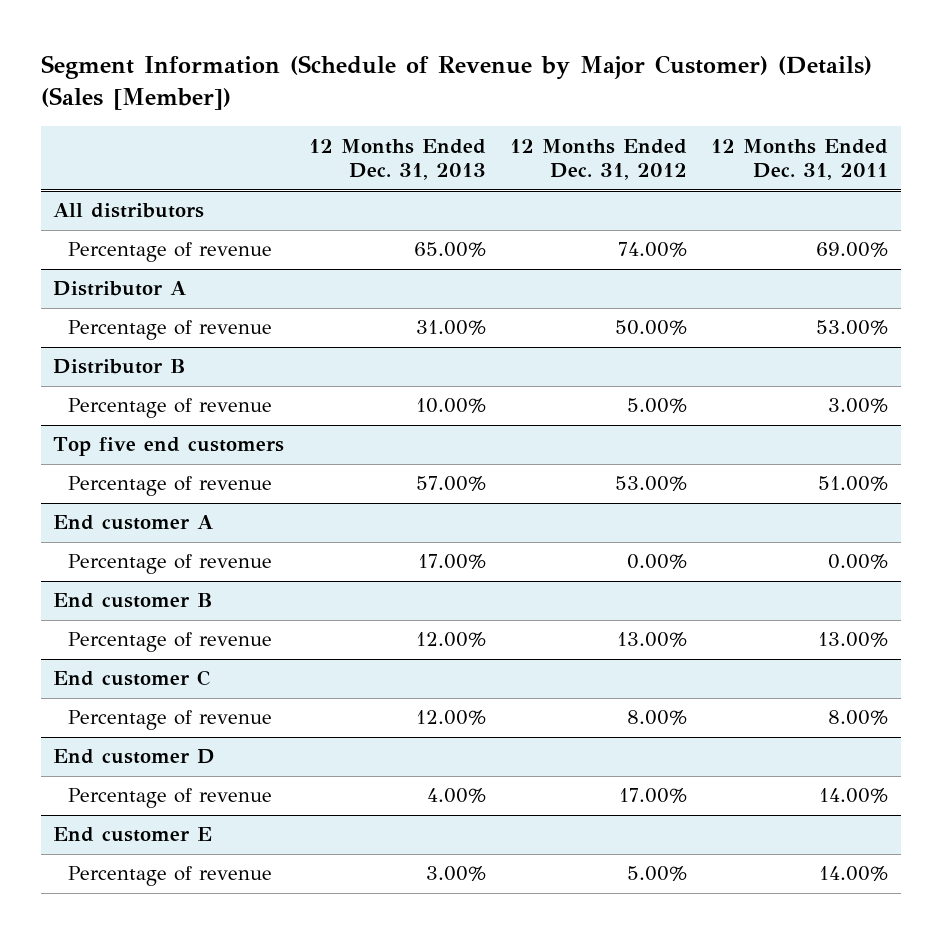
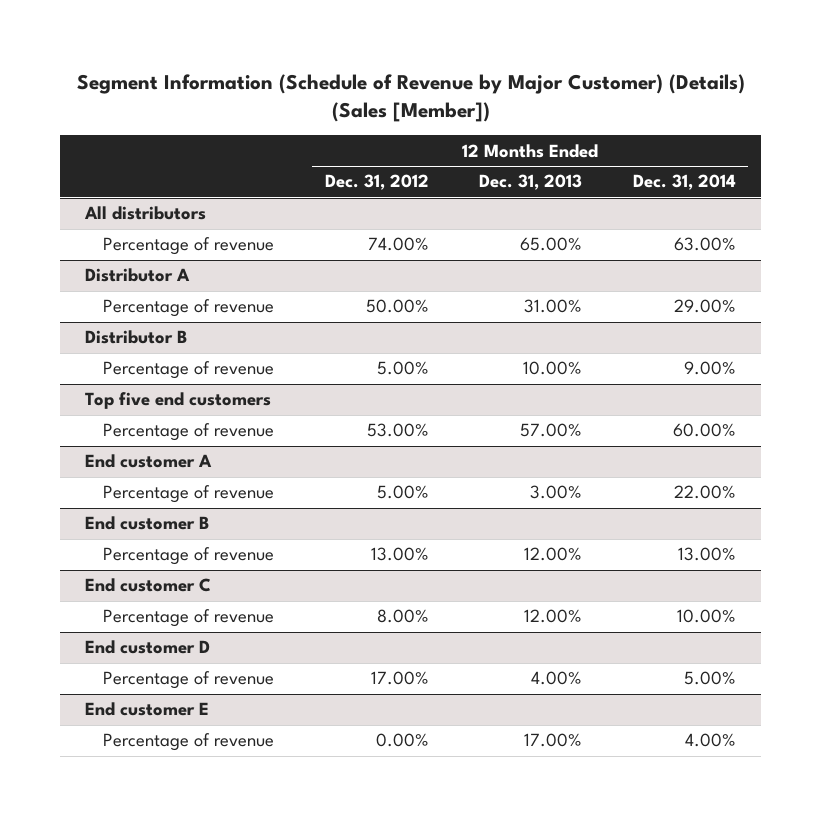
[711,138,889,181] 12 Months Ended Dec. 31, 2011 -> none
none -> [632,174,736,191] Dec. 31, 2014
[417,554,486,570] 17.00% -> [530,485,583,500] 3.00%
[627,554,688,570] 0.00% -> [376,485,429,500] 5.00%
[425,866,486,882] 3.00% -> [524,733,583,748] 17.00%
[627,866,688,882] 5.00% -> [375,733,429,748] 0.00%

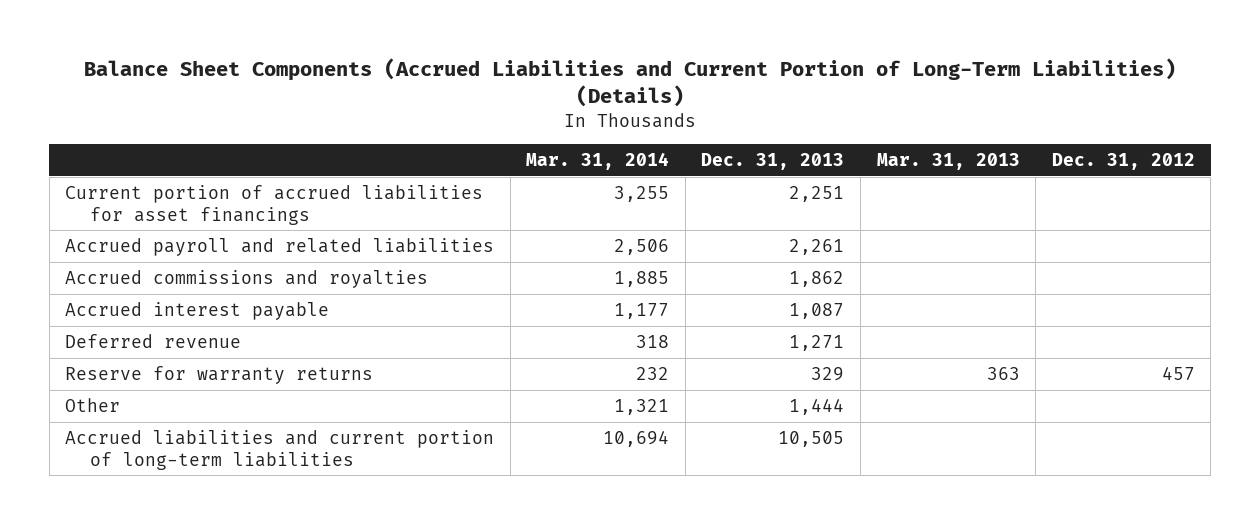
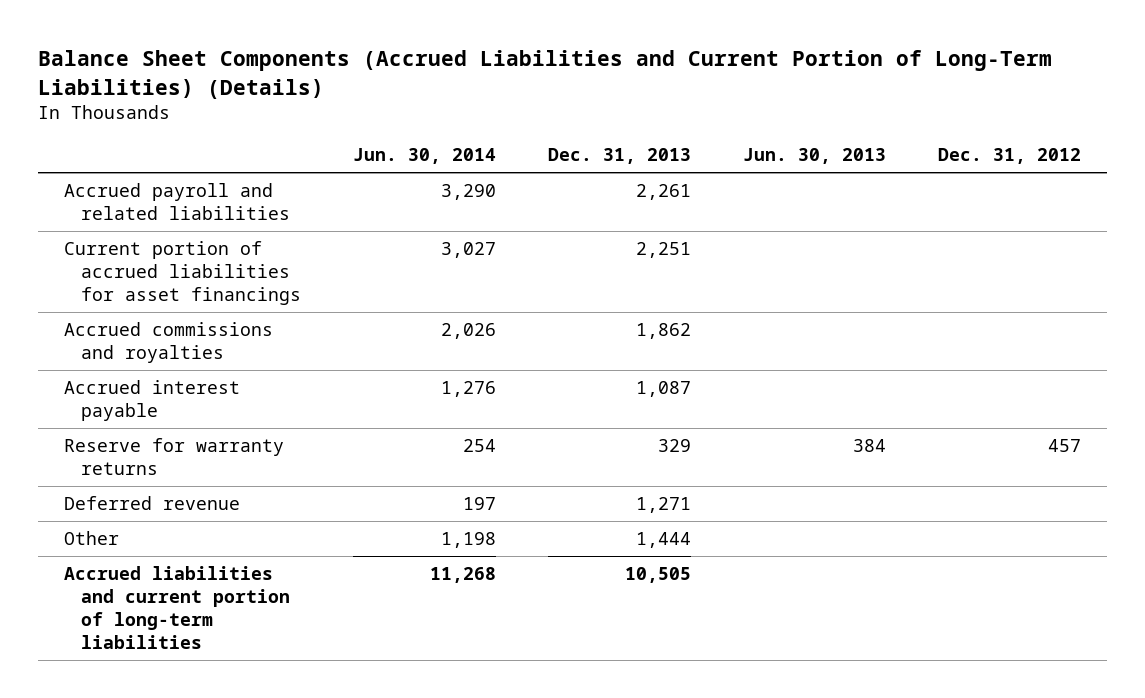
[526,151,670,170] Mar. 31, 2014 -> none
[876,152,1020,170] Mar. 31, 2013 -> none
none -> [352,148,496,165] Jun. 30, 2014
none -> [742,148,886,165] Jun. 30, 2013
[65,184,484,225] Current portion of accrued liabilities for asset financings -> [64,240,301,305] Current portion of accrued liabilities for asset financings
[65,333,242,348] Deferred revenue -> [64,495,241,510] Deferred revenue

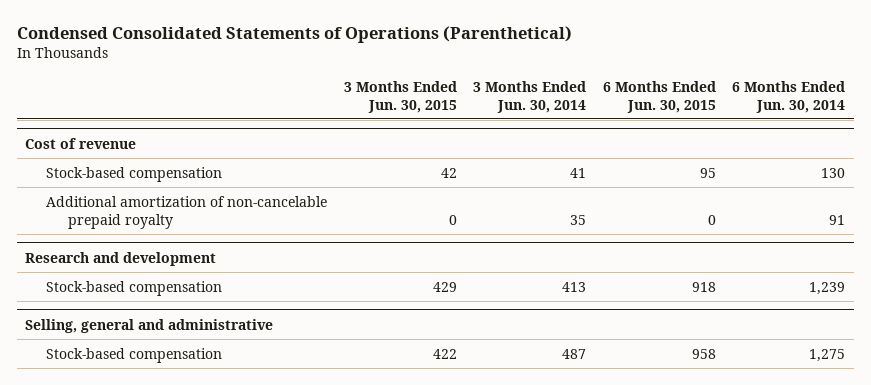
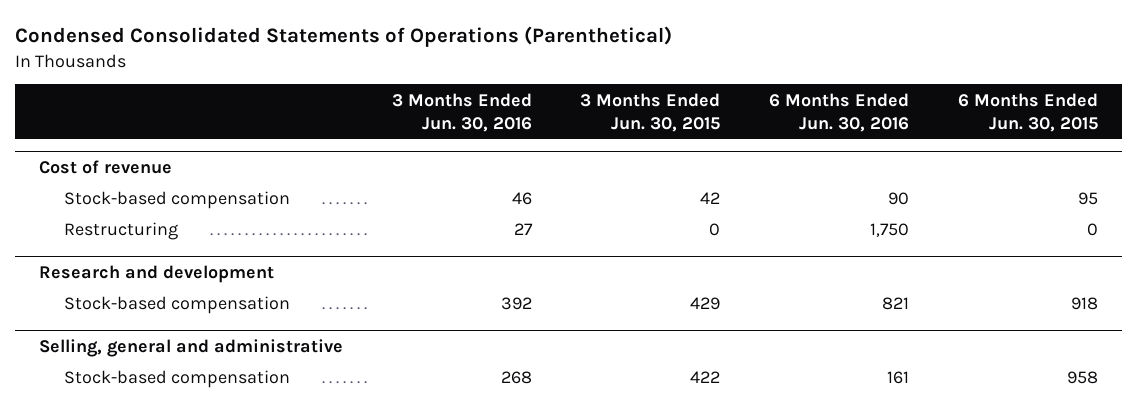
[473,80,587,113] 3 Months Ended Jun. 30, 2014 -> none
[732,80,846,113] 6 Months Ended Jun. 30, 2014 -> none
none -> [391,92,532,132] 3 Months Ended Jun. 30, 2016
none -> [768,92,909,132] 6 Months Ended Jun. 30, 2016
[46,195,328,229] Additional amortization of non-cancelable prepaid royalty -> none
none -> [64,222,179,241] Restructuring

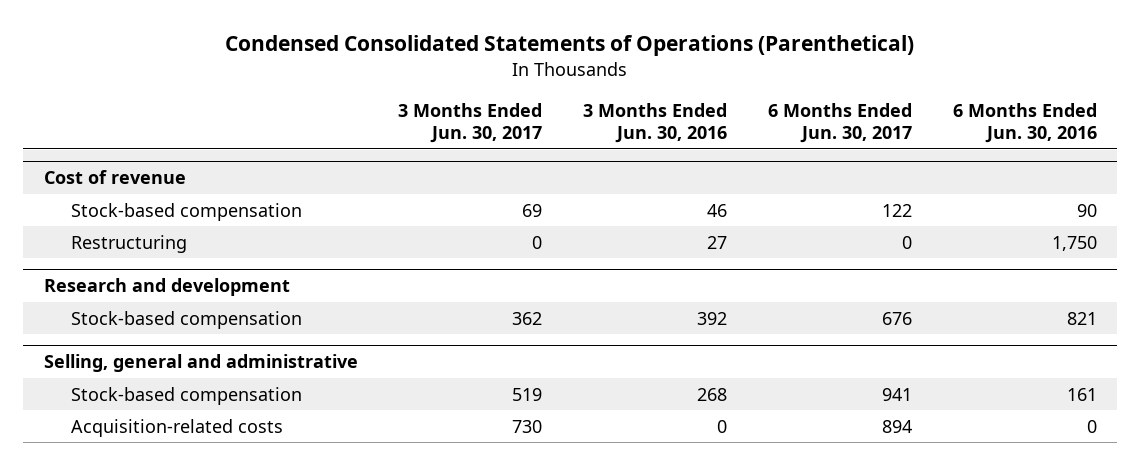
[580,92,721,132] 3 Months Ended Jun. 30, 2015 -> none
[957,92,1098,132] 6 Months Ended Jun. 30, 2015 -> none
none -> [398,102,543,144] 3 Months Ended Jun. 30, 2017
none -> [767,102,912,144] 6 Months Ended Jun. 30, 2017
none -> [70,418,283,437] Acquisition-related costs

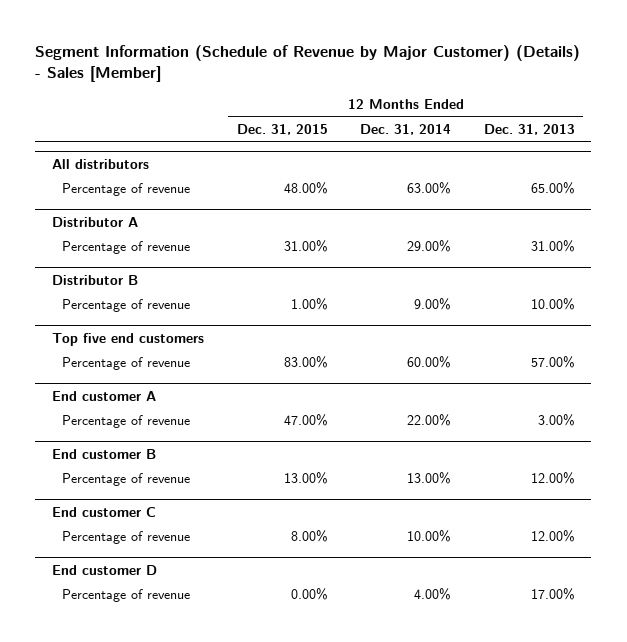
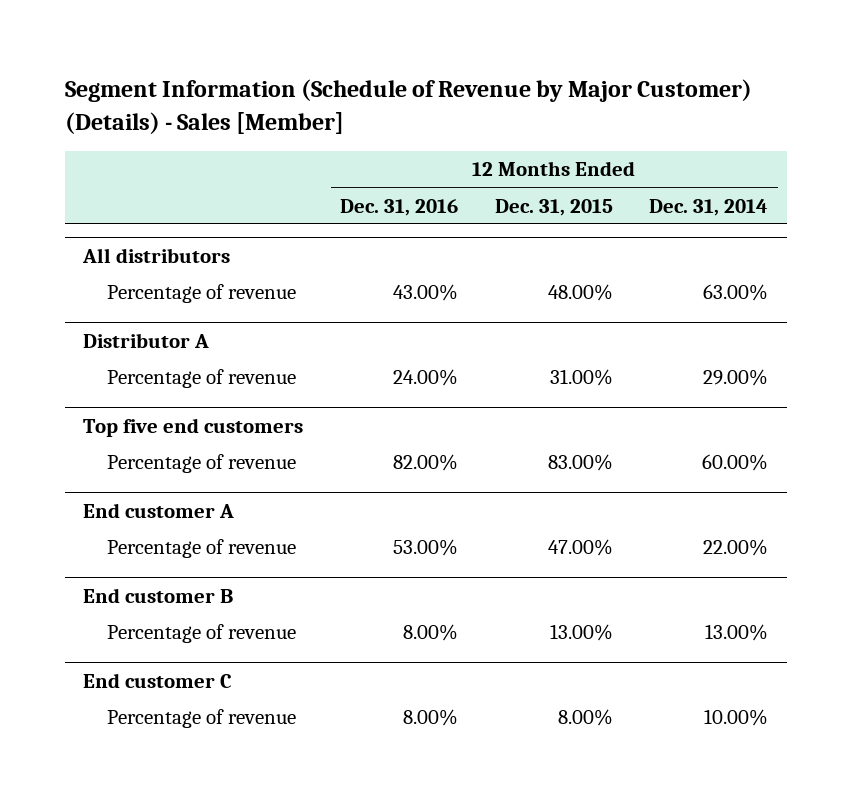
[483,123,575,135] Dec. 31, 2013 -> none
none -> [339,198,458,216] Dec. 31, 2016
[51,274,138,285] Distributor B -> none
[61,299,190,313] Percentage of revenue -> none
[51,564,157,575] End customer D -> none
[61,589,190,603] Percentage of revenue -> none

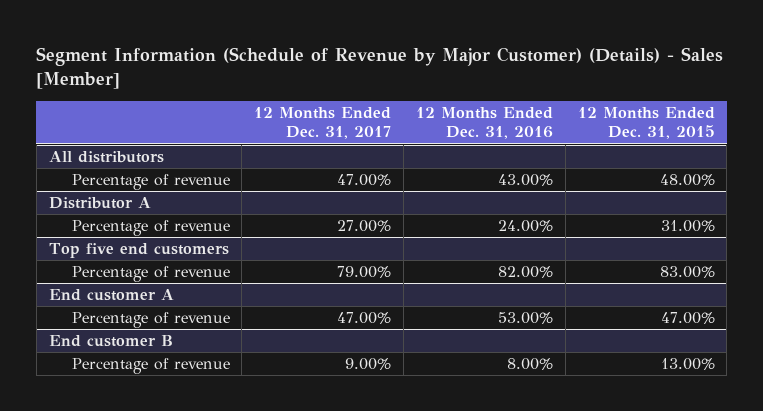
[649,198,769,216] Dec. 31, 2014 -> none
none -> [254,107,392,140] 12 Months Ended Dec. 31, 2017
[83,672,233,688] End customer C -> none
[107,709,297,729] Percentage of revenue -> none

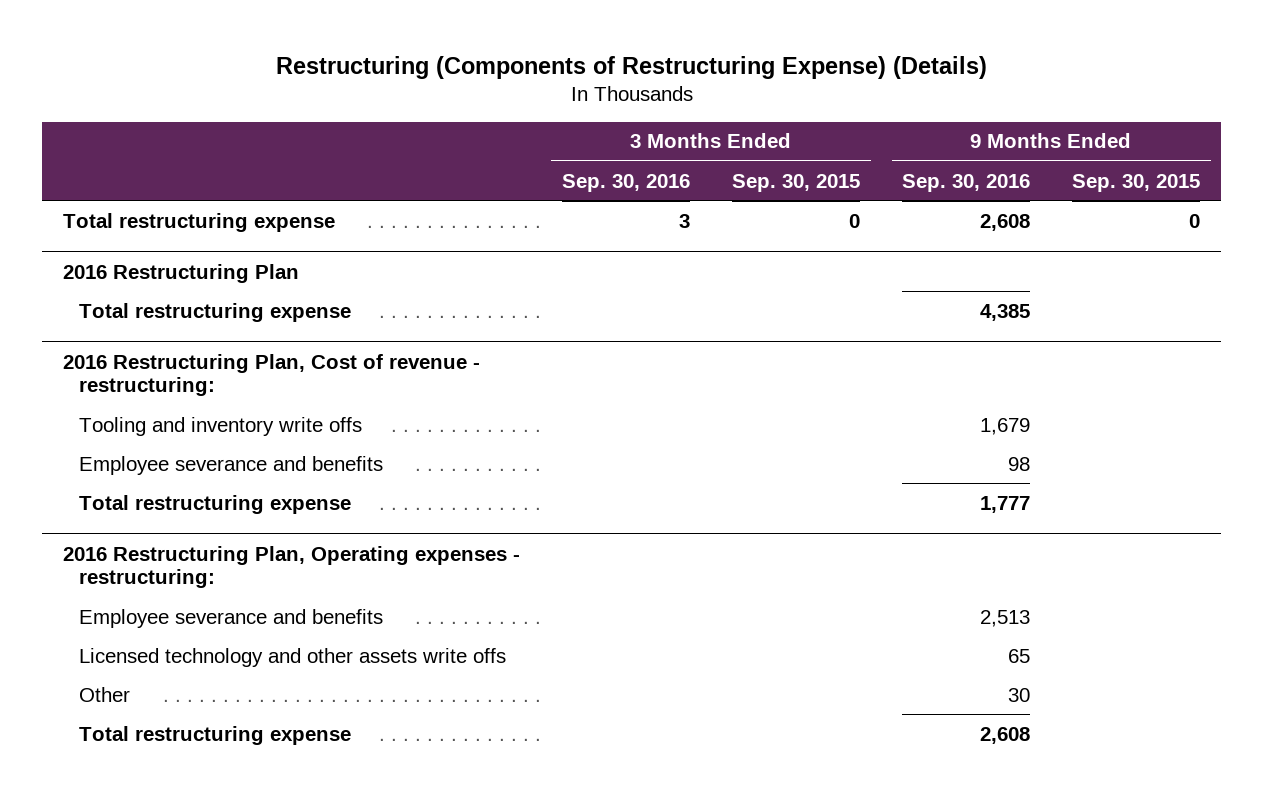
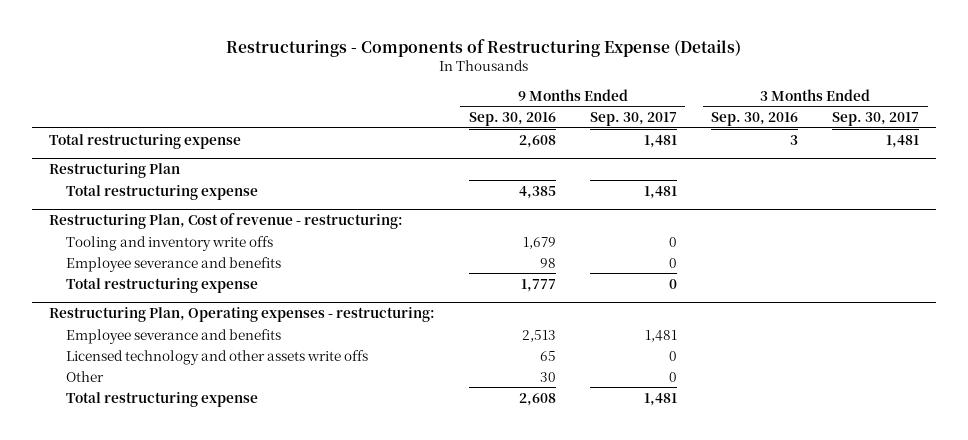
[275,55,987,79] Restructuring (Components of Restructuring Expense) (Details) -> [225,39,741,58] Restructurings - Components of Restructuring Expense (Details)
[732,173,861,192] Sep. 30, 2015 -> none
[1072,173,1201,192] Sep. 30, 2015 -> none
none -> [589,112,677,127] Sep. 30, 2017
none -> [832,112,920,127] Sep. 30, 2017
[62,263,299,283] 2016 Restructuring Plan -> [48,162,180,178] Restructuring Plan
[62,353,480,397] 2016 Restructuring Plan, Cost of revenue - restructuring: -> [48,212,403,229] Restructuring Plan, Cost of revenue - restructuring:
[62,545,520,589] 2016 Restructuring Plan, Operating expenses - restructuring: -> [48,306,435,322] Restructuring Plan, Operating expenses - restructuring:

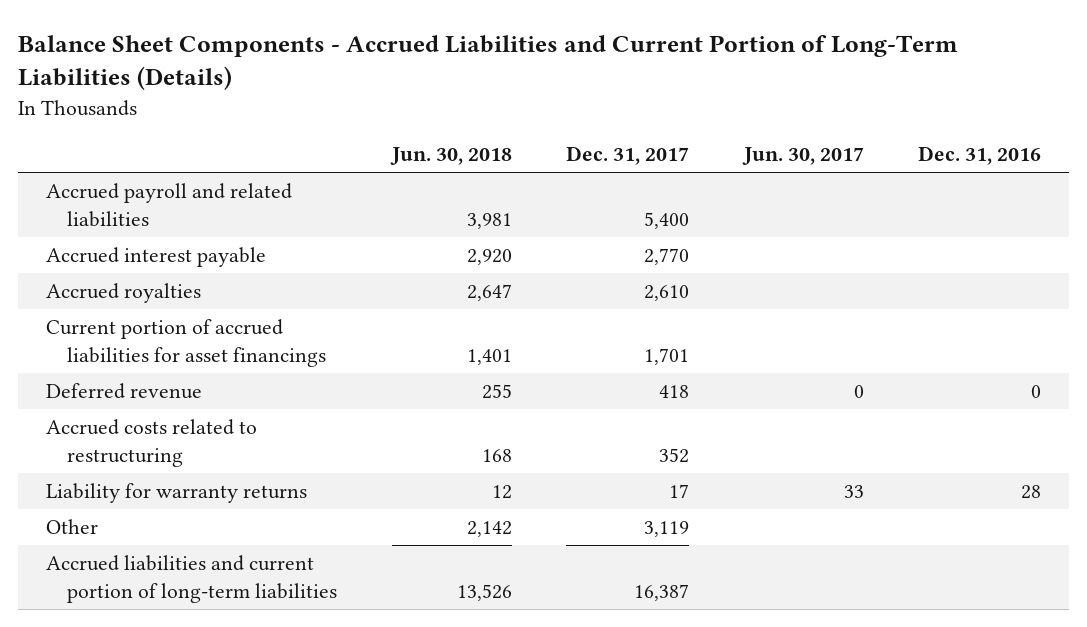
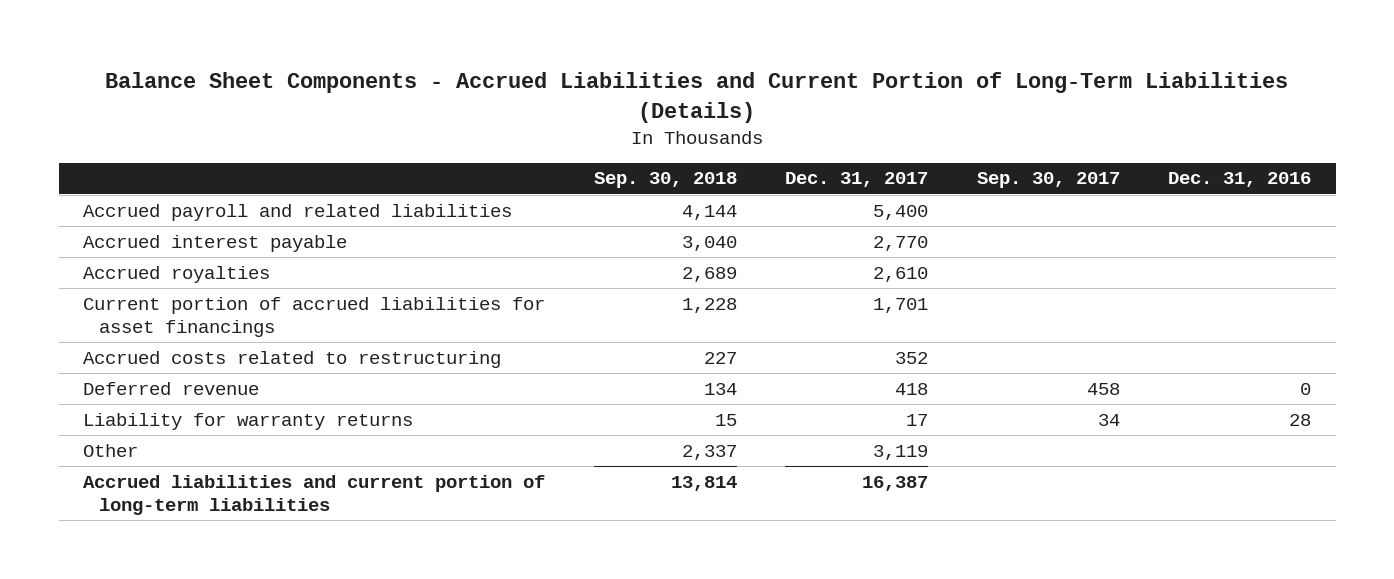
[389,147,512,166] Jun. 30, 2018 -> none
[741,147,864,166] Jun. 30, 2017 -> none
none -> [593,172,737,189] Sep. 30, 2018
none -> [976,172,1120,189] Sep. 30, 2017
[45,382,202,399] Deferred revenue -> [83,381,260,395] Deferred revenue

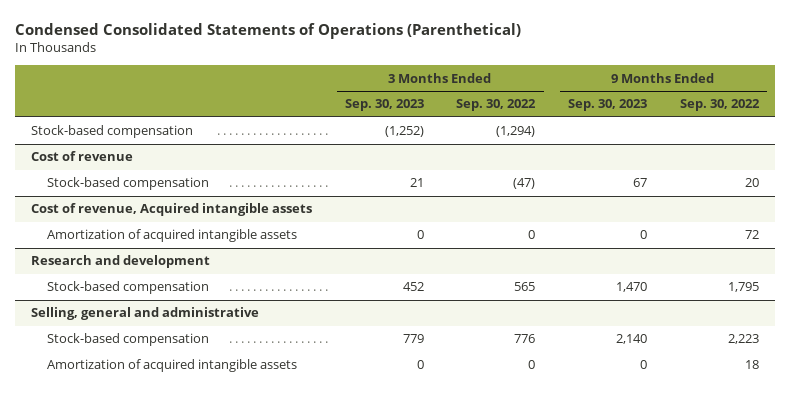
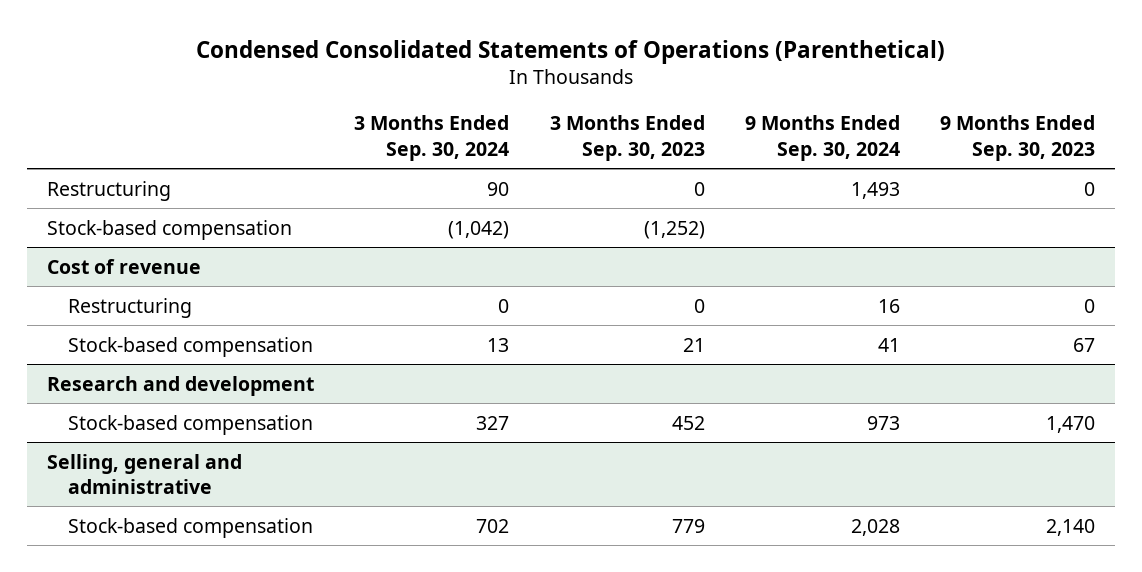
[456,99,537,112] Sep. 30, 2022 -> none
[679,99,760,112] Sep. 30, 2022 -> none
none -> [354,115,510,161] 3 Months Ended Sep. 30, 2024
none -> [744,115,900,161] 9 Months Ended Sep. 30, 2024
none -> [47,180,172,201] Restructuring
none -> [68,297,193,318] Restructuring
[31,203,313,217] Cost of revenue, Acquired intangible assets -> none
[47,229,298,243] Amortization of acquired intangible assets -> none
[47,359,298,373] Amortization of acquired intangible assets -> none

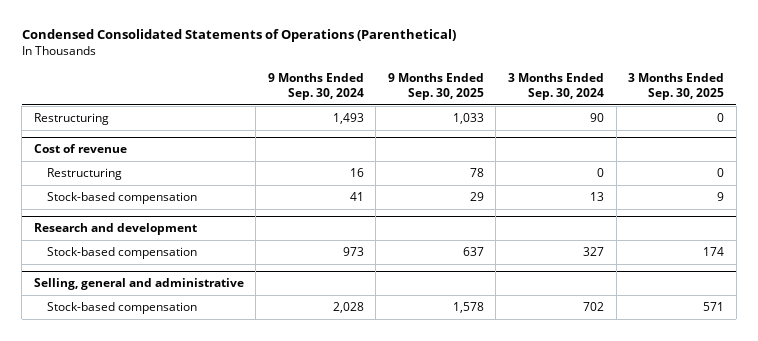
[549,115,705,161] 3 Months Ended Sep. 30, 2023 -> none
[939,115,1095,161] 9 Months Ended Sep. 30, 2023 -> none
none -> [387,73,484,101] 9 Months Ended Sep. 30, 2025
none -> [628,73,725,101] 3 Months Ended Sep. 30, 2025
[47,219,293,240] Stock-based compensation -> none

